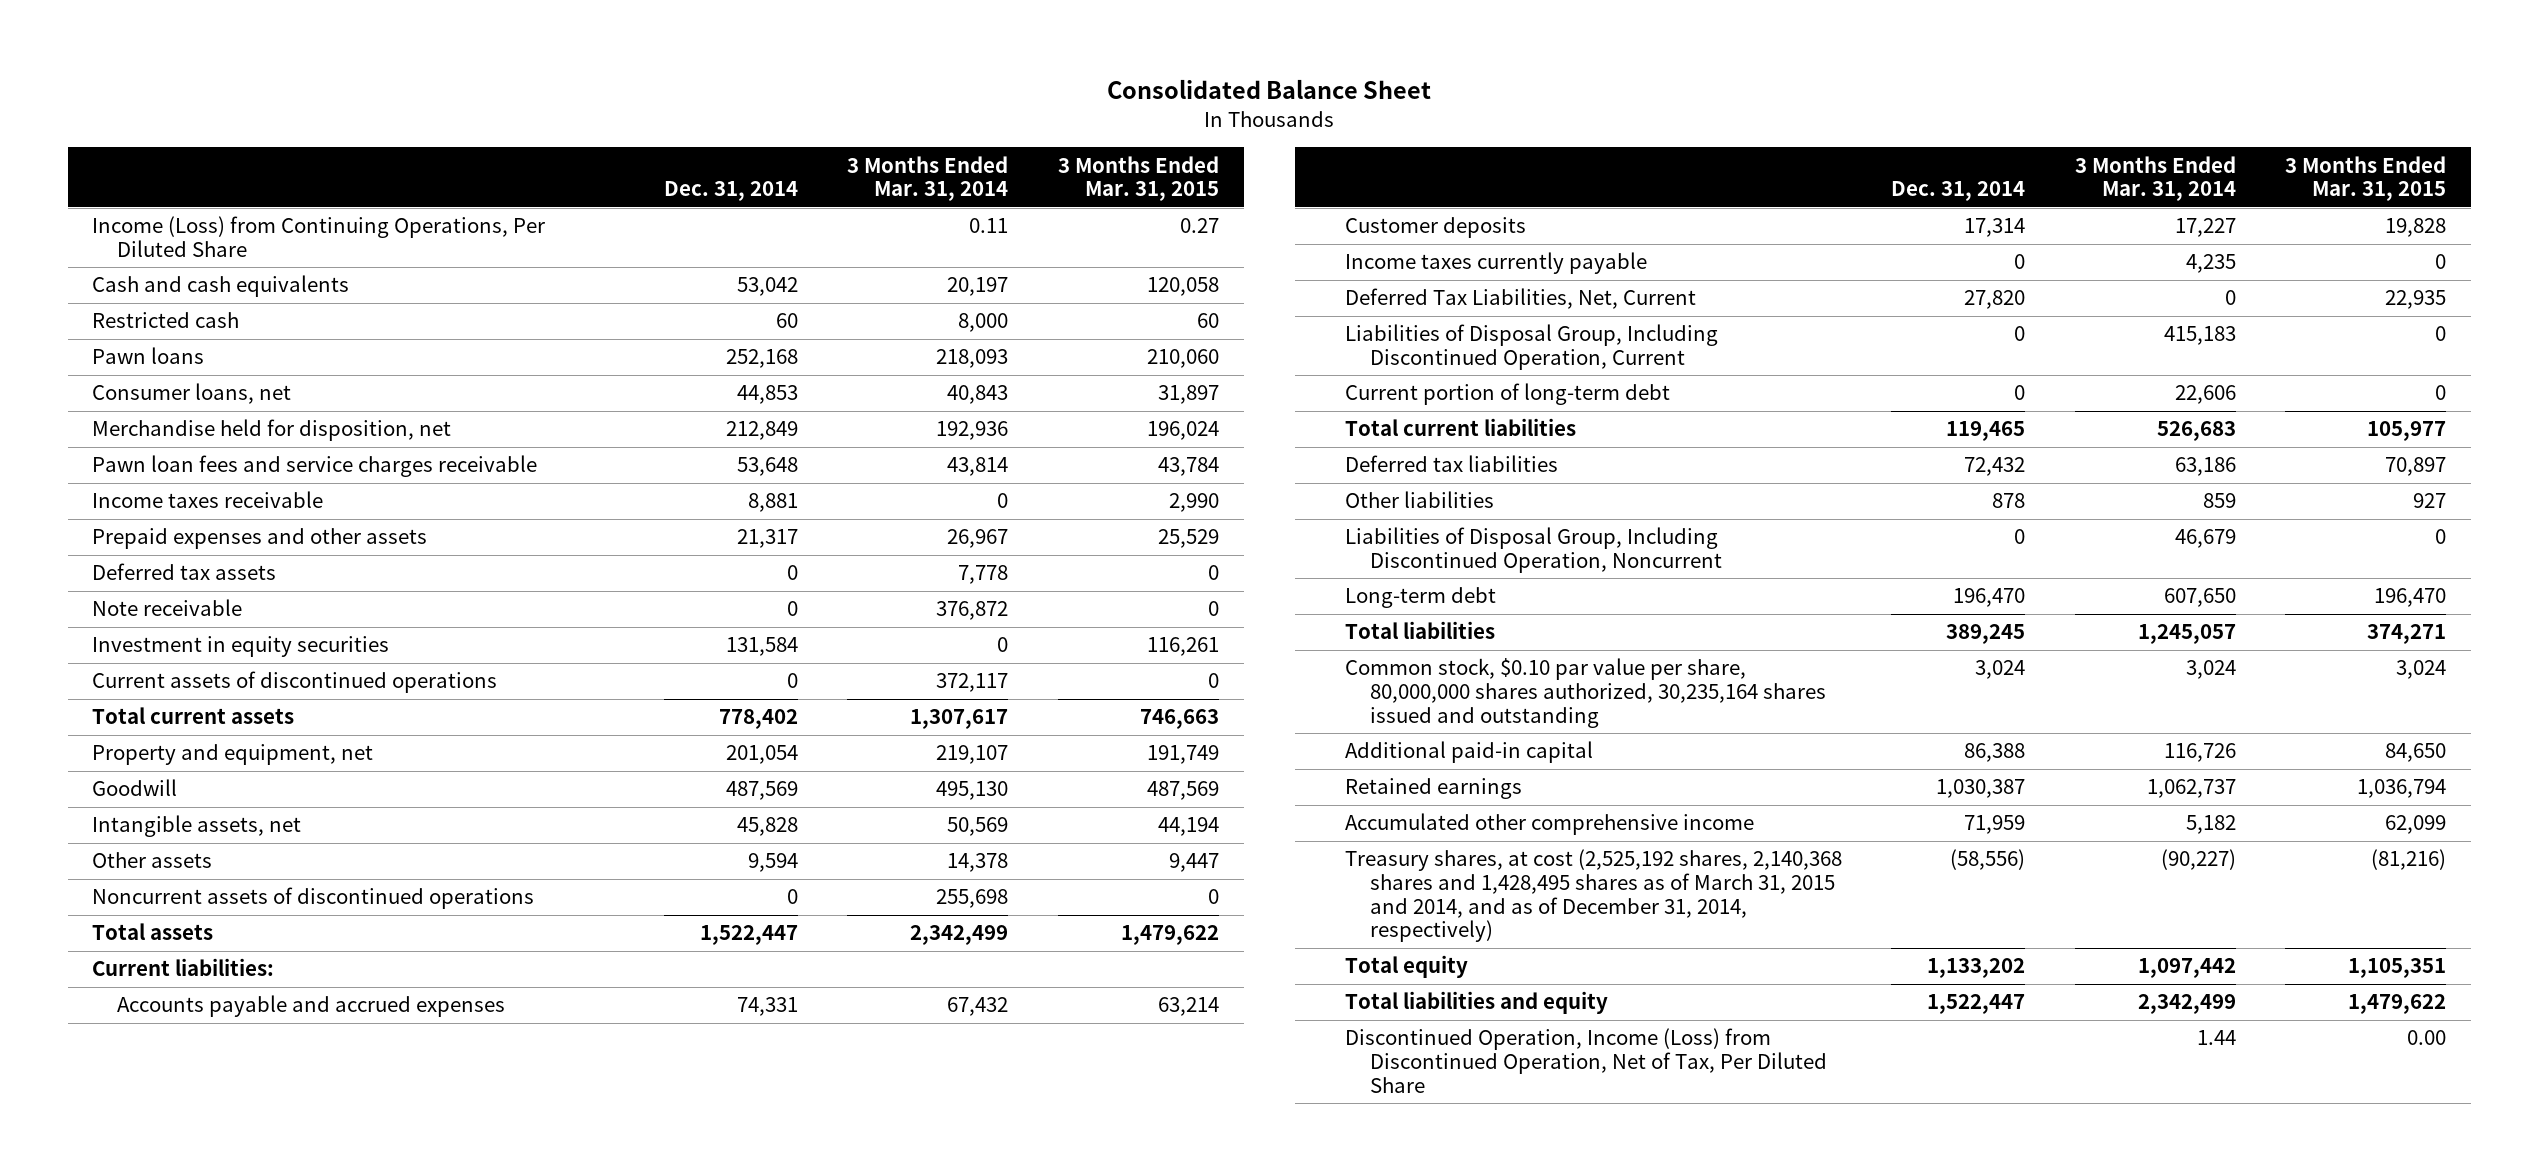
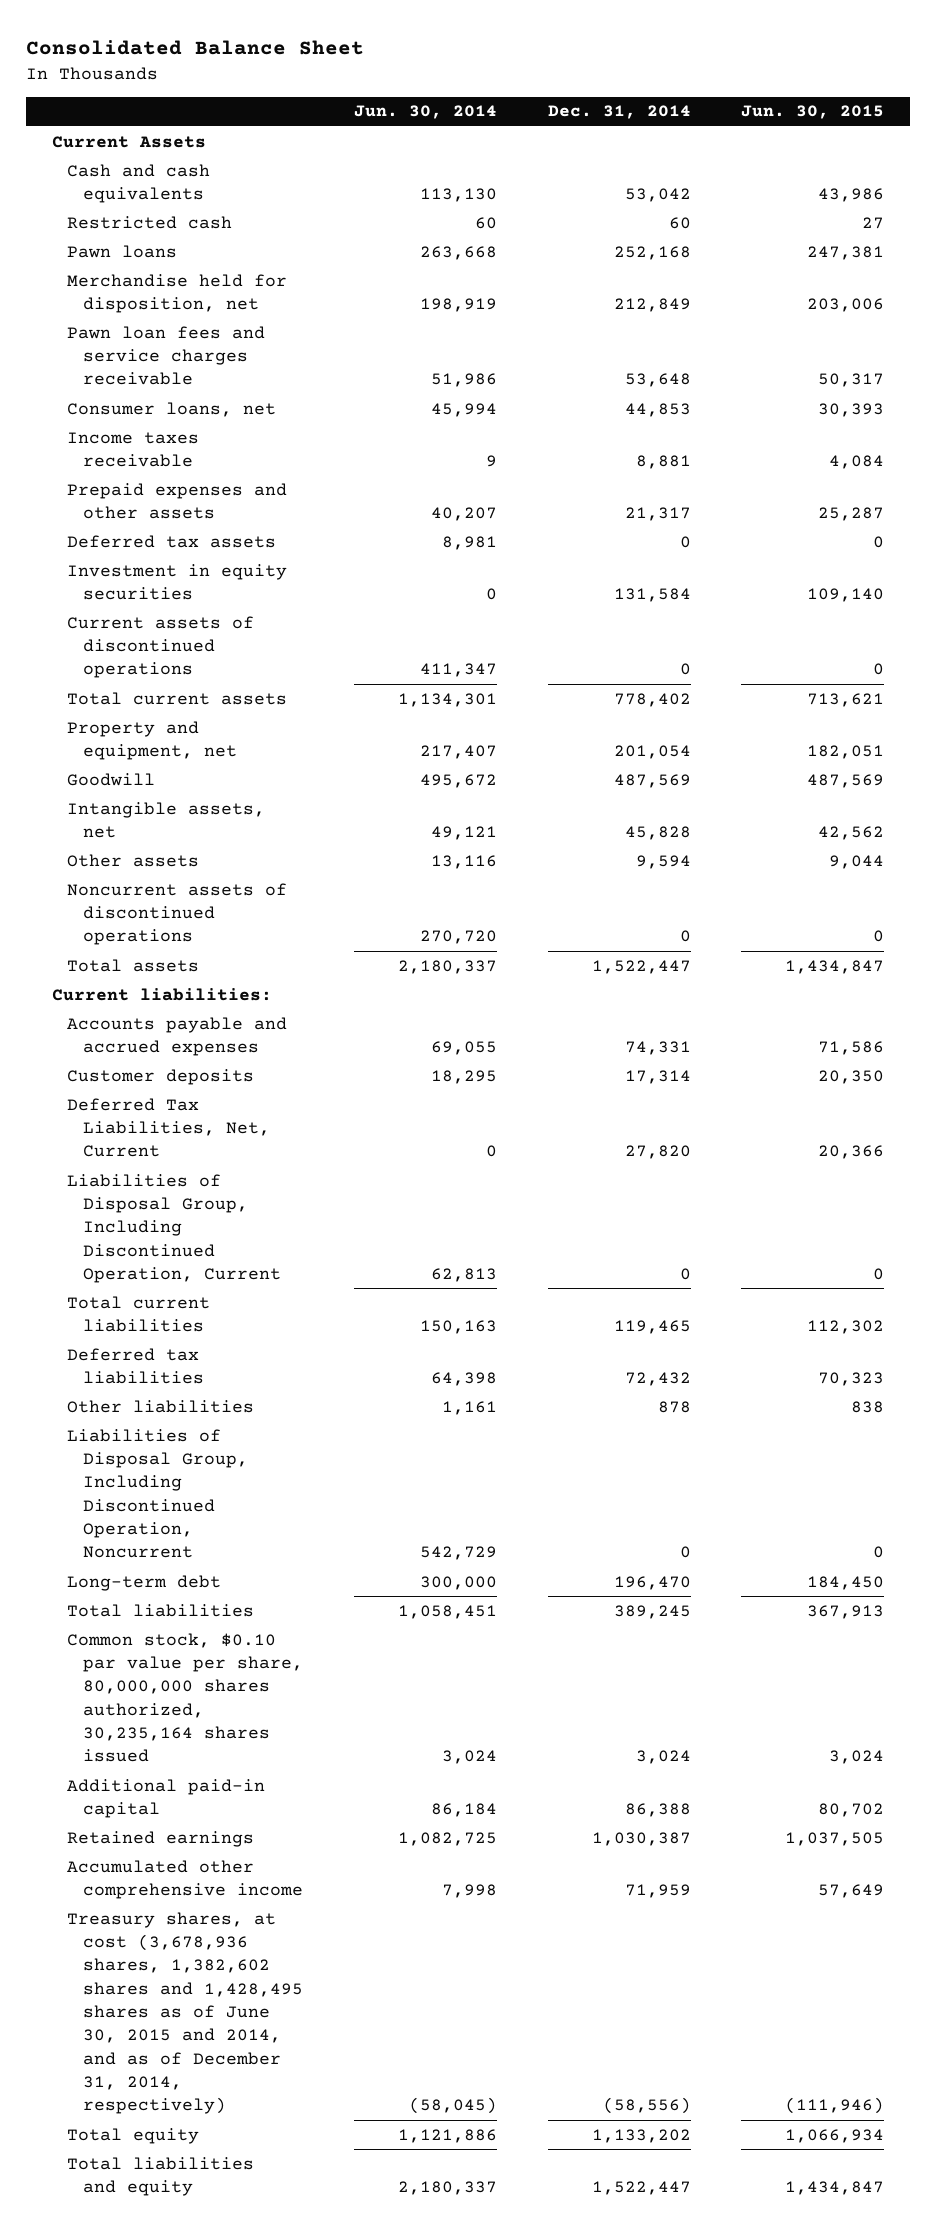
[847,155,1009,202] 3 Months Ended Mar. 31, 2014 -> none
[1057,155,1219,202] 3 Months Ended Mar. 31, 2015 -> none
none -> [353,105,497,120] Jun. 30, 2014
none -> [741,105,885,120] Jun. 30, 2015
[92,216,546,258] Income (Loss) from Continuing Operations, Per Diluted Share -> none
none -> [51,135,206,148] Current Assets
[92,383,292,405] Consumer loans, net -> [67,401,277,417] Consumer loans, net
[92,599,243,617] Note receivable -> none
[1344,252,1647,275] Income taxes currently payable -> none
[1344,383,1670,406] Current portion of long-term debt -> none
[1344,658,1826,728] Common stock, $0.10 par value per share, 80,000,000 shares authorized, 30,235,164 shares issued and outstanding -> [67,1632,303,1763] Common stock, $0.10 par value per share, 80,000,000 shares authorized, 30,235,164 shares issued
[1344,849,1842,943] Treasury shares, at cost (2,525,192 shares, 2,140,368 shares and 1,428,495 shares as of March 31, 2015 and 2014, and as of December 31, 2014, respectively) -> [67,1911,303,2115] Treasury shares, at cost (3,678,936 shares, 1,382,602 shares and 1,428,495 shares as of June 30, 2015 and 2014, and as of December 31, 2014, respectively)
[1344,1028,1827,1093] Discontinued Operation, Income (Loss) from Discontinued Operation, Net of Tax, Per Diluted Share -> none

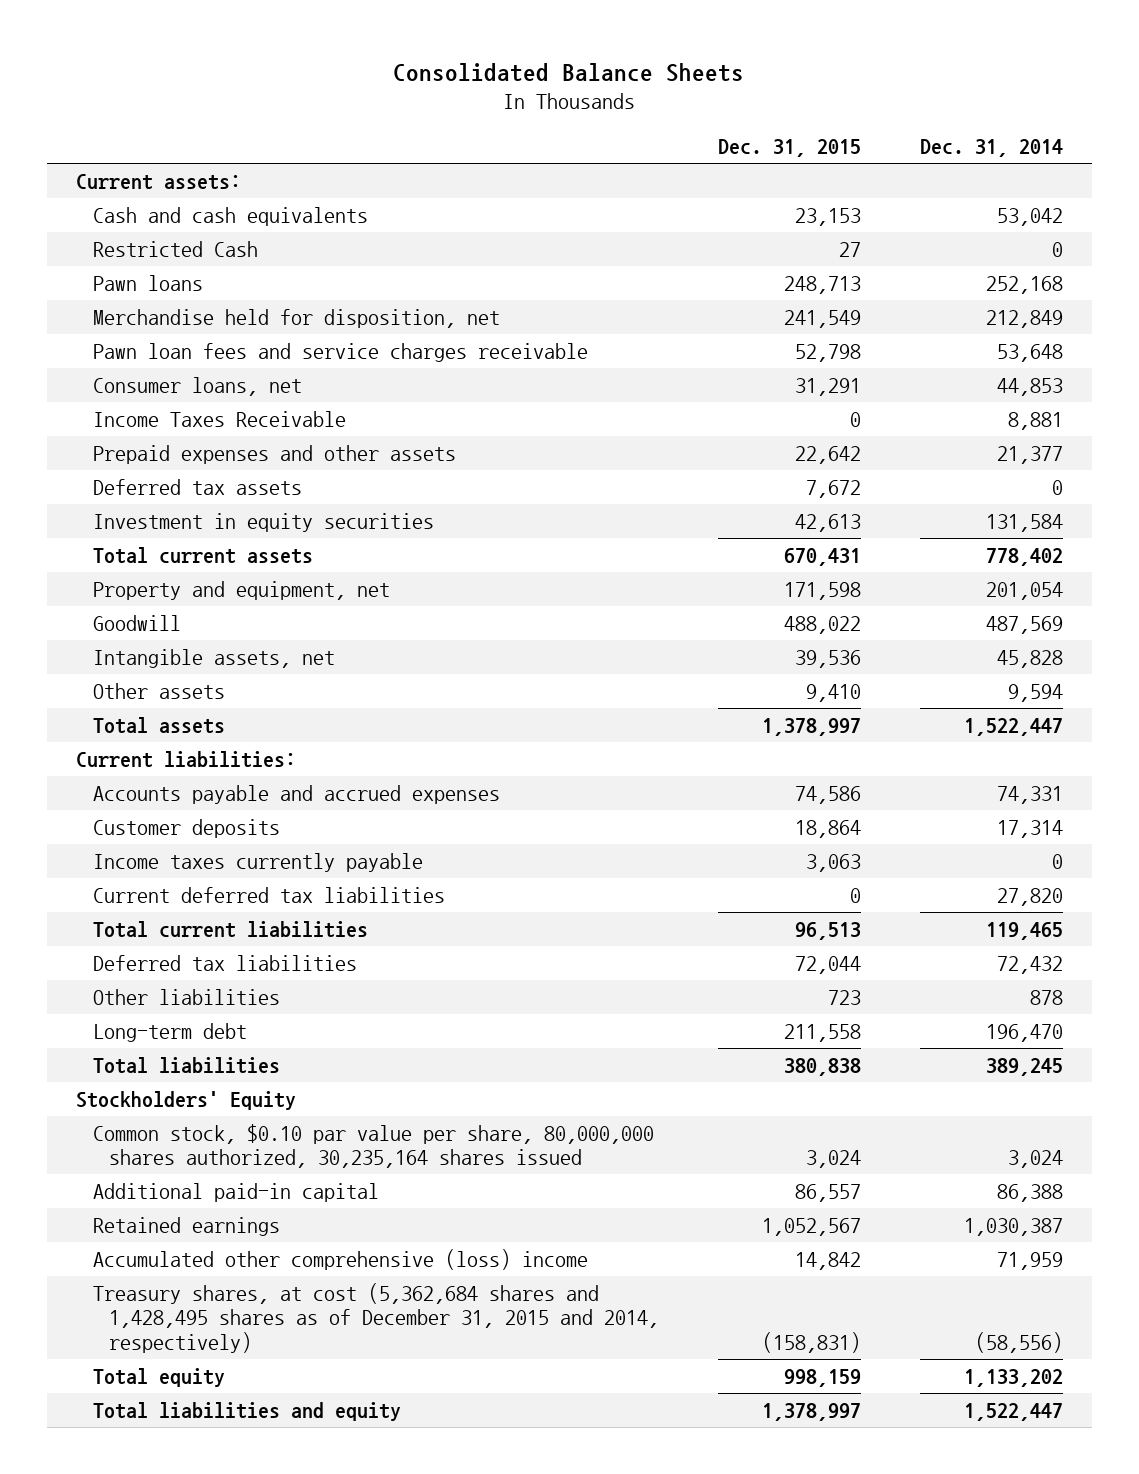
[26,40,365,56] Consolidated Balance Sheet -> [393,62,745,82] Consolidated Balance Sheets
[353,105,497,120] Jun. 30, 2014 -> none
[741,105,885,120] Jun. 30, 2015 -> none
none -> [717,139,861,158] Dec. 31, 2015
[51,135,206,148] Current Assets -> [76,173,242,190] Current assets:
[67,215,233,229] Restricted cash -> [92,240,258,257] Restricted Cash
[668,216,691,229] 60 -> [1051,241,1063,257] 0
[67,431,200,468] Income taxes receivable -> [92,410,346,427] Income Taxes Receivable
[624,507,691,522] 21,317 -> [996,445,1063,464] 21,377
[67,615,255,679] Current assets of discontinued operations -> none
[67,882,288,946] Noncurrent assets of discontinued operations -> none
[67,1173,281,1284] Liabilities of Disposal Group, Including Discontinued Operation, Current -> none
none -> [92,852,423,872] Income taxes currently payable
[67,1097,270,1158] Deferred Tax Liabilities, Net, Current -> [92,886,445,903] Current deferred tax liabilities
[67,1428,248,1559] Liabilities of Disposal Group, Including Discontinued Operation, Noncurrent -> none
none -> [76,1090,297,1110] Stockholders' Equity
[67,1859,303,1900] Accumulated other comprehensive income -> [92,1248,588,1270] Accumulated other comprehensive (loss) income
[67,1911,303,2115] Treasury shares, at cost (3,678,936 shares, 1,382,602 shares and 1,428,495 shares as of June 30, 2015 and 2014, and as of December 31, 2014, respectively) -> [92,1282,659,1354] Treasury shares, at cost (5,362,684 shares and 1,428,495 shares as of December 31, 2015 and 2014, respectively)

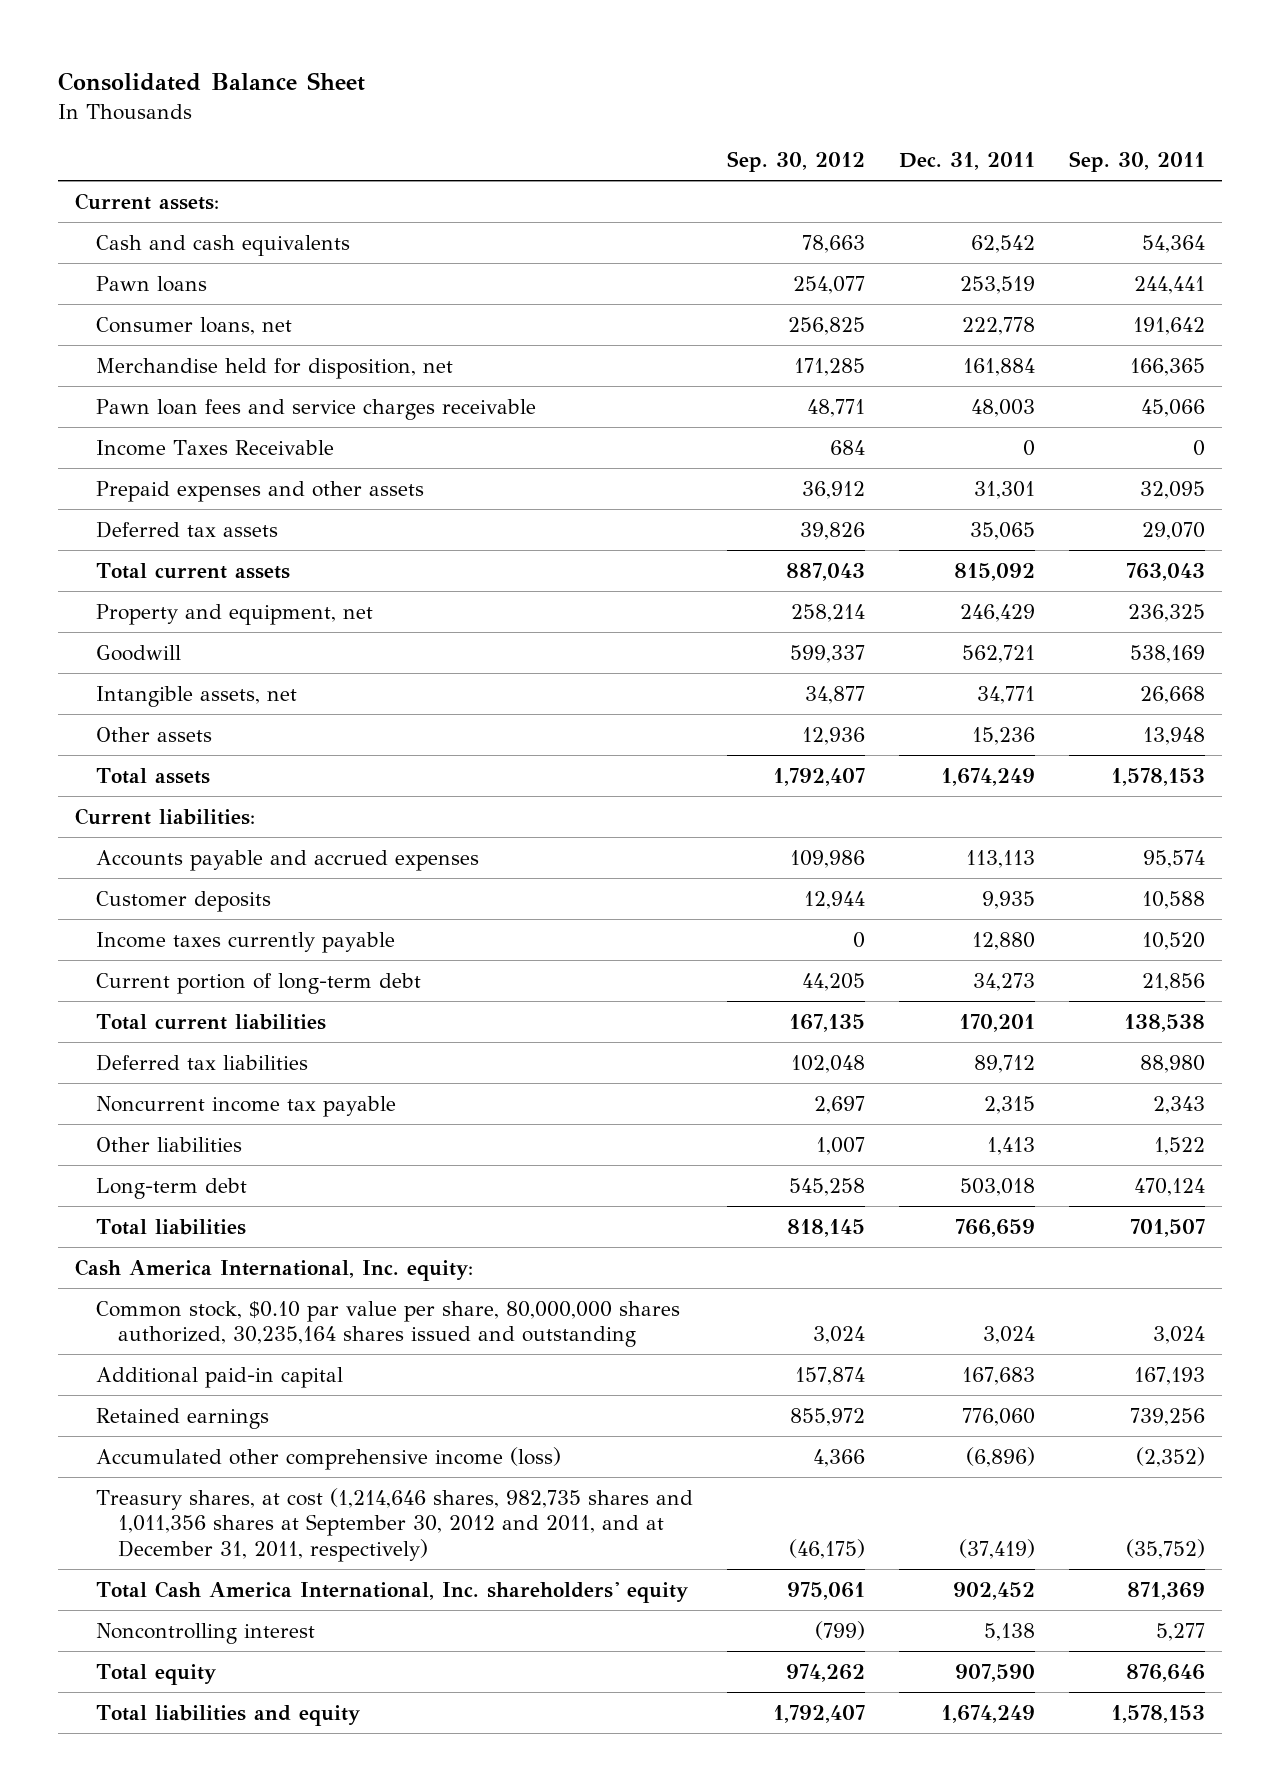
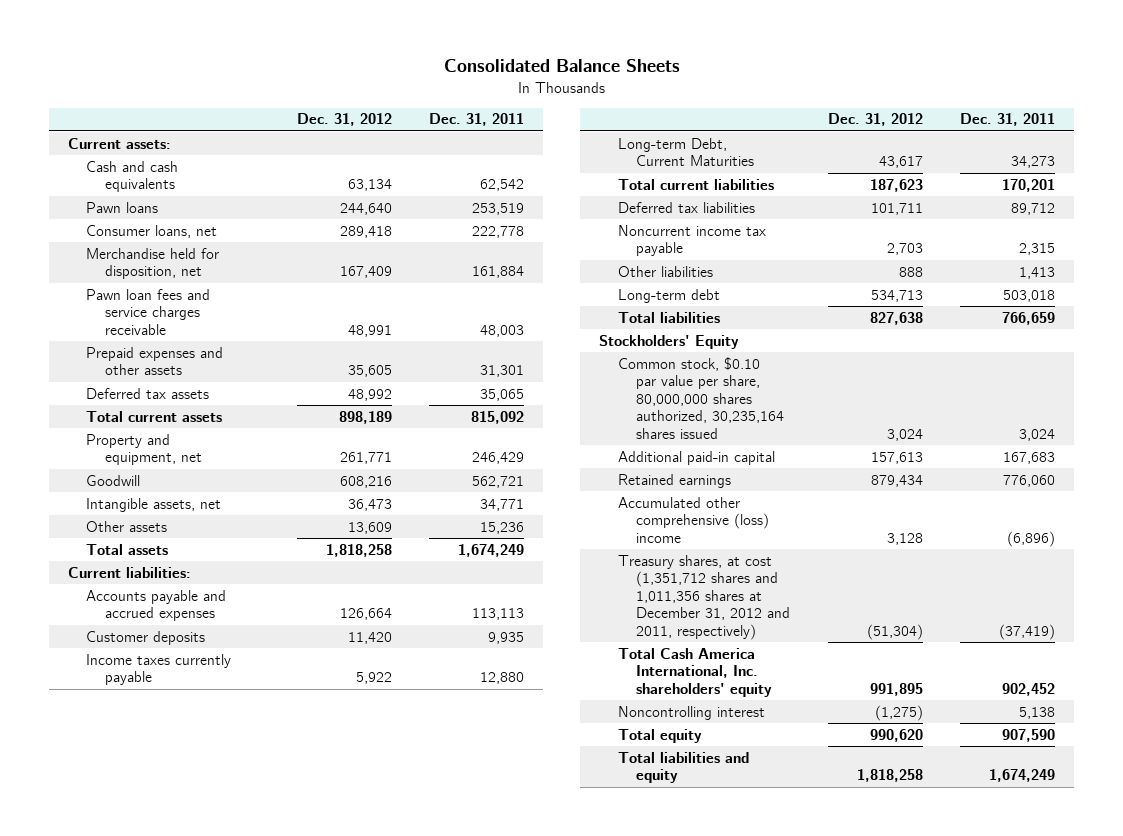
[57,72,365,92] Consolidated Balance Sheet -> [443,59,680,73] Consolidated Balance Sheets
[727,151,866,173] Sep. 30, 2012 -> none
[1068,151,1205,173] Sep. 30, 2011 -> none
none -> [296,113,392,127] Dec. 31, 2012
[96,439,335,456] Income Taxes Receivable -> none
[96,972,422,994] Current portion of long-term debt -> [617,137,755,167] Long-term Debt, Current Maturities
[74,1258,473,1281] Cash America International, Inc. equity: -> none
none -> [599,334,740,349] Stockholders' Equity
[96,1300,681,1348] Common stock, $0.10 par value per share, 80,000,000 shares authorized, 30,235,164 shares issued and outstanding -> [617,356,785,439] Common stock, $0.10 par value per share, 80,000,000 shares authorized, 30,235,164 shares issued
[96,1446,562,1470] Accumulated other comprehensive income (loss) -> [617,496,770,543] Accumulated other comprehensive (loss) income
[96,1487,694,1562] Treasury shares, at cost (1,214,646 shares, 982,735 shares and 1,011,356 shares at September 30, 2012 and 2011, and at December 31, 2011, respectively) -> [617,554,791,640] Treasury shares, at cost (1,351,712 shares and 1,011,356 shares at December 31, 2012 and 2011, respectively)

